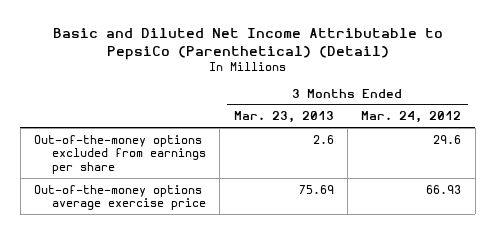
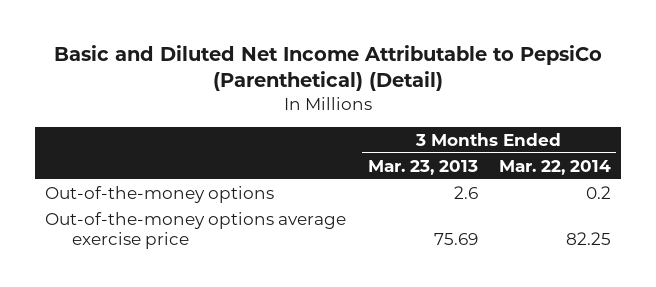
[361,111,462,124] Mar. 24, 2012 -> none
none -> [498,159,611,175] Mar. 22, 2014
[33,134,206,175] Out-of-the-money options excluded from earnings per share -> [45,185,275,203] Out-of-the-money options

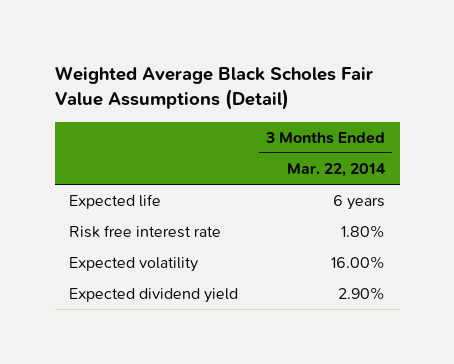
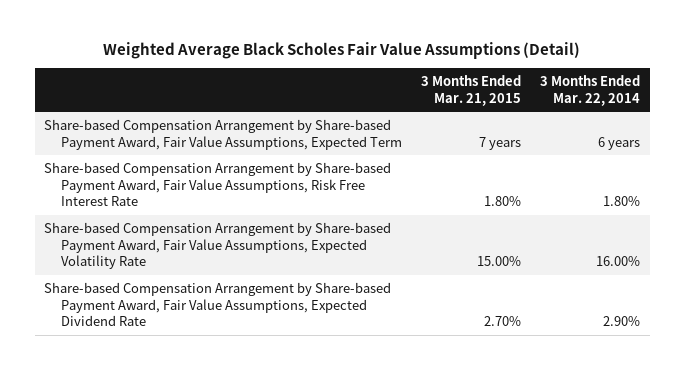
none -> [421,75,522,106] 3 Months Ended Mar. 21, 2015
[69,194,162,210] Expected life -> [44,119,403,150] Share-based Compensation Arrangement by Share-based Payment Award, Fair Value Assumptions, Expected Term
[69,225,222,239] Risk free interest rate -> [44,162,392,207] Share-based Compensation Arrangement by Share-based Payment Award, Fair Value Assumptions, Risk Free Interest Rate
[69,257,199,273] Expected volatility -> [44,222,392,270] Share-based Compensation Arrangement by Share-based Payment Award, Fair Value Assumptions, Expected Volatility Rate
[69,288,239,304] Expected dividend yield -> [44,282,392,327] Share-based Compensation Arrangement by Share-based Payment Award, Fair Value Assumptions, Expected Dividend Rate

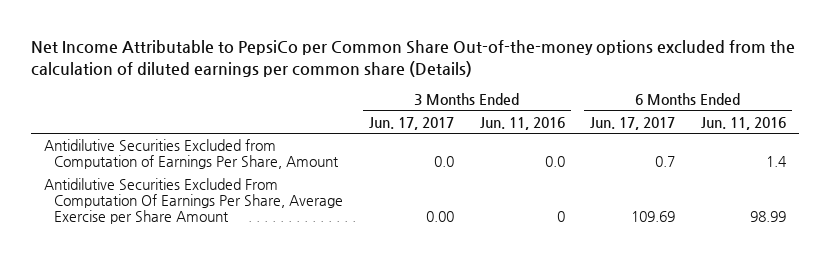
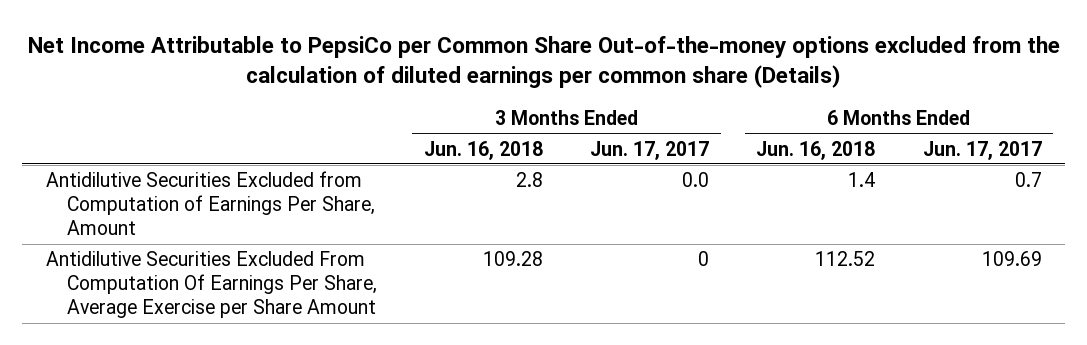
[479,116,565,130] Jun. 11, 2016 -> none
[700,116,786,130] Jun. 11, 2016 -> none
none -> [423,140,543,160] Jun. 16, 2018
none -> [756,140,876,160] Jun. 16, 2018
[425,211,454,223] 0.00 -> [698,251,710,267] 0

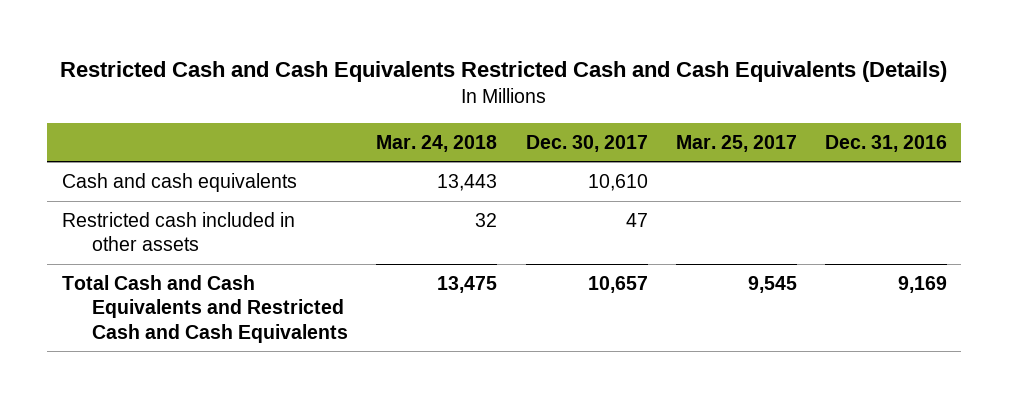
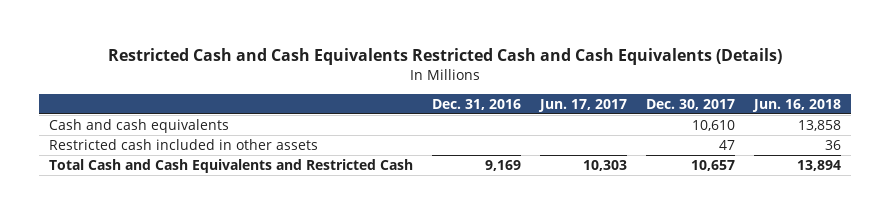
[376,134,498,152] Mar. 24, 2018 -> none
[675,134,797,152] Mar. 25, 2017 -> none
none -> [537,98,627,112] Jun. 17, 2017
none -> [752,98,842,112] Jun. 16, 2018
[61,274,348,343] Total Cash and Cash Equivalents and Restricted Cash and Cash Equivalents -> [48,158,413,173] Total Cash and Cash Equivalents and Restricted Cash

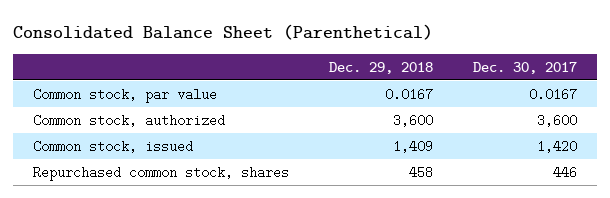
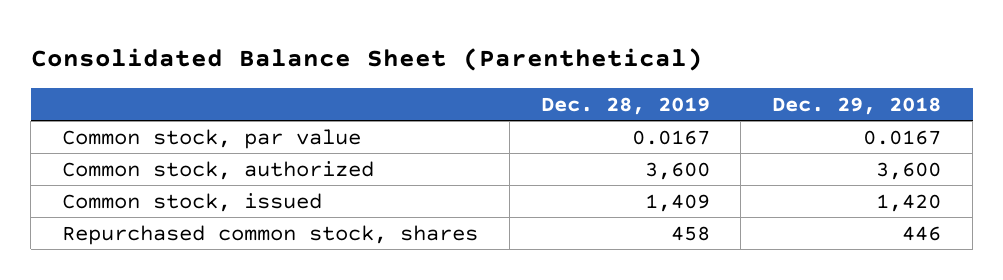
[473,61,578,74] Dec. 30, 2017 -> none
none -> [540,97,710,116] Dec. 28, 2019
[393,139,434,153] 1,409 -> [876,193,942,212] 1,420
[409,165,434,179] 458 -> [902,225,942,241] 446

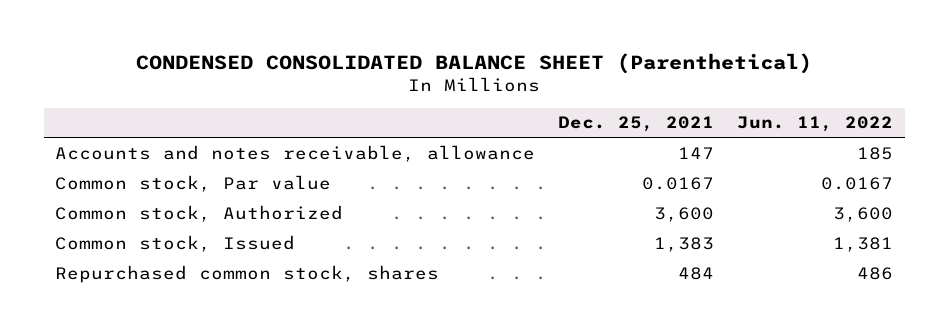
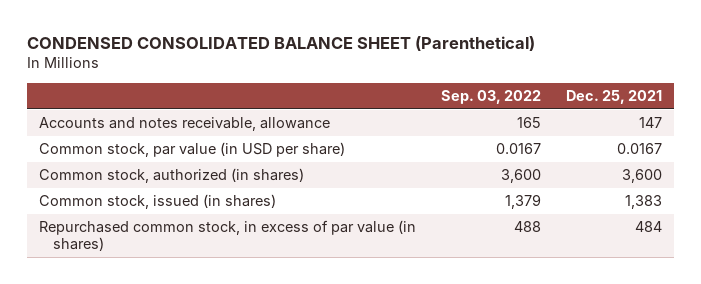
[737,116,894,133] Jun. 11, 2022 -> none
none -> [441,89,542,104] Sep. 03, 2022
[55,174,332,192] Common stock, Par value -> [39,142,346,158] Common stock, par value (in USD per share)
[55,204,344,222] Common stock, Authorized -> [39,168,305,184] Common stock, authorized (in shares)
[55,234,296,252] Common stock, Issued -> [39,194,277,210] Common stock, issued (in shares)
[55,264,440,283] Repurchased common stock, shares -> [39,220,417,251] Repurchased common stock, in excess of par value (in shares)

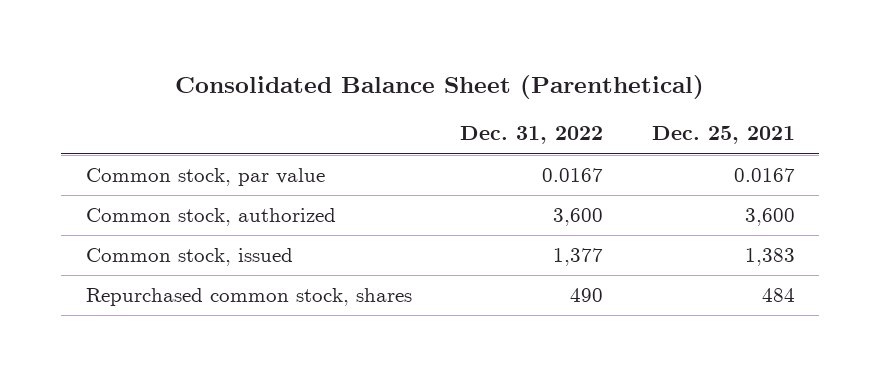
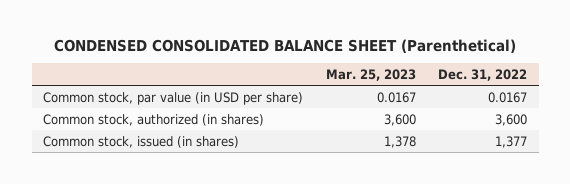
[175,74,705,99] Consolidated Balance Sheet (Parenthetical) -> [54,38,517,53] CONDENSED CONSOLIDATED BALANCE SHEET (Parenthetical)
[651,126,795,145] Dec. 25, 2021 -> none
none -> [325,68,416,81] Mar. 25, 2023
[85,288,412,307] Repurchased common stock, shares -> none
[85,168,325,187] Common stock, par value -> [42,91,303,105] Common stock, par value (in USD per share)
[85,208,336,227] Common stock, authorized -> [42,113,264,126] Common stock, authorized (in shares)
[85,248,293,267] Common stock, issued -> [42,135,239,148] Common stock, issued (in shares)

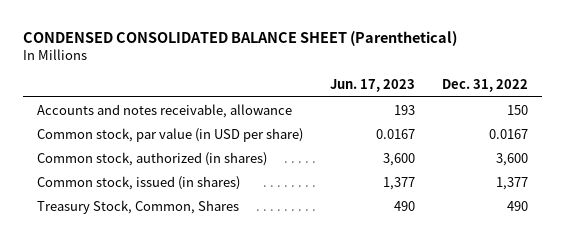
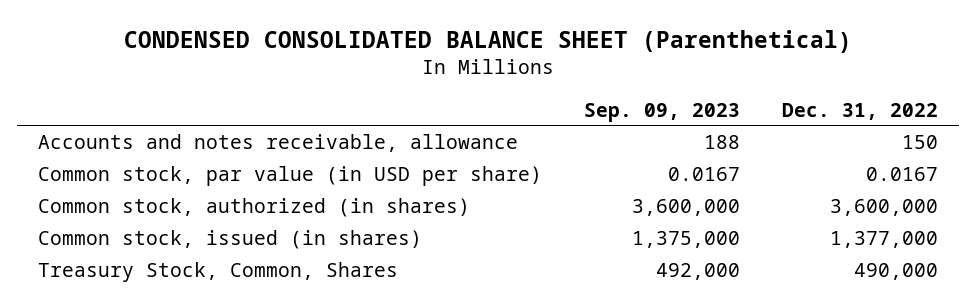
[329,79,415,93] Jun. 17, 2023 -> none
none -> [584,102,741,122] Sep. 09, 2023
[496,152,529,166] 3,600 -> [829,198,938,216] 3,600,000
[496,176,529,190] 1,377 -> [829,230,938,248] 1,377,000
[507,200,529,211] 490 -> [853,262,938,280] 490,000

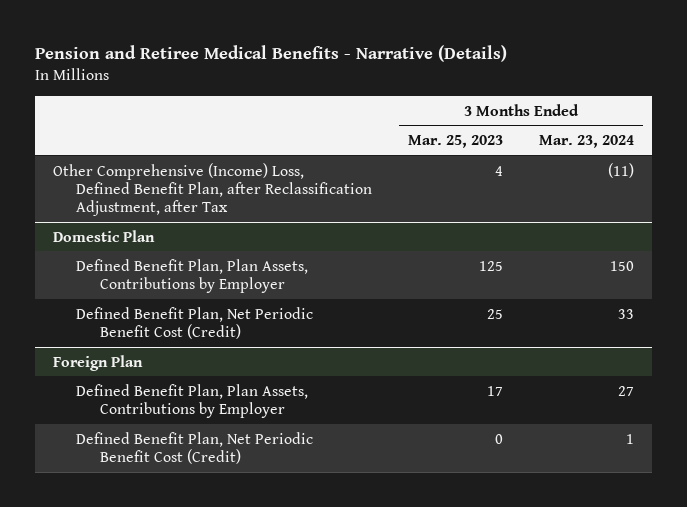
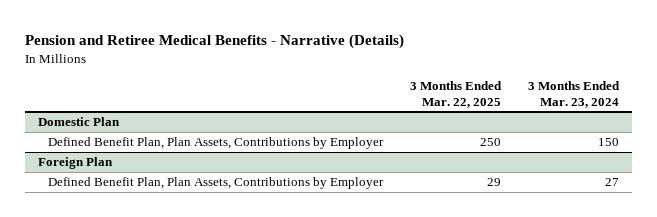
[408,134,504,148] Mar. 25, 2023 -> none
none -> [409,80,502,108] 3 Months Ended Mar. 22, 2025
[52,162,373,216] Other Comprehensive (Income) Loss, Defined Benefit Plan, after Reclassification Adjustment, after Tax -> none
[76,306,314,339] Defined Benefit Plan, Net Periodic Benefit Cost (Credit) -> none
[76,431,314,464] Defined Benefit Plan, Net Periodic Benefit Cost (Credit) -> none

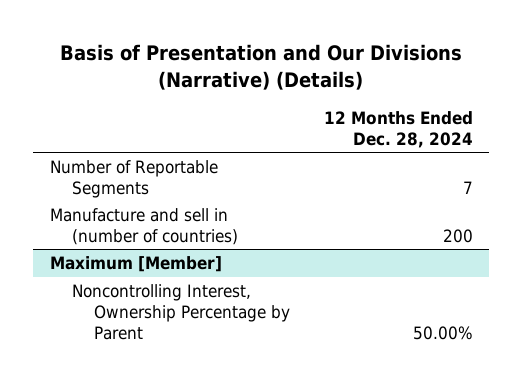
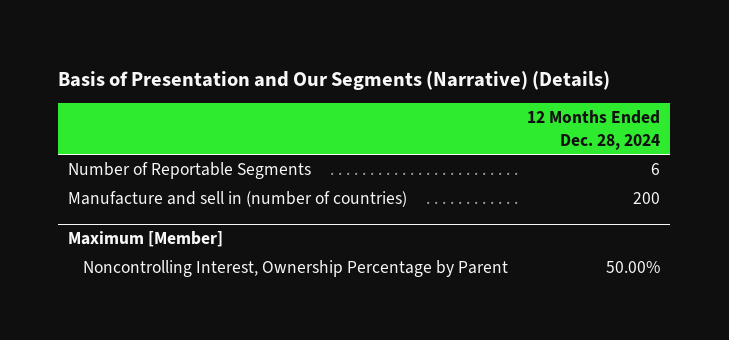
[60,44,463,90] Basis of Presentation and Our Divisions (Narrative) (Details) -> [58,70,611,90] Basis of Presentation and Our Segments (Narrative) (Details)
[462,180,473,194] 7 -> [651,163,661,176] 6

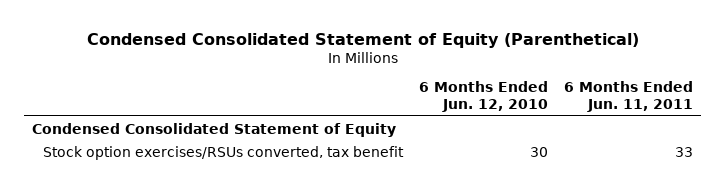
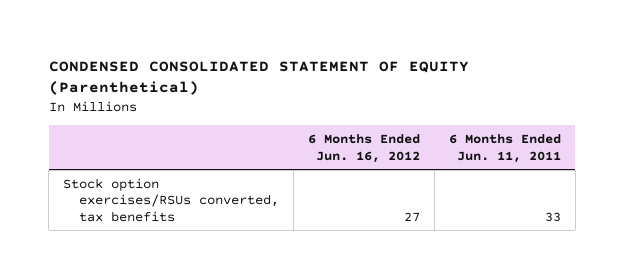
[86,32,639,48] Condensed Consolidated Statement of Equity (Parenthetical) -> [48,60,469,96] CONDENSED CONSOLIDATED STATEMENT OF EQUITY (Parenthetical)
[419,81,549,113] 6 Months Ended Jun. 12, 2010 -> none
none -> [307,134,420,163] 6 Months Ended Jun. 16, 2012
[32,122,397,137] Condensed Consolidated Statement of Equity -> none
[42,145,404,160] Stock option exercises/RSUs converted, tax benefit -> [63,177,279,223] Stock option exercises/RSUs converted, tax benefits

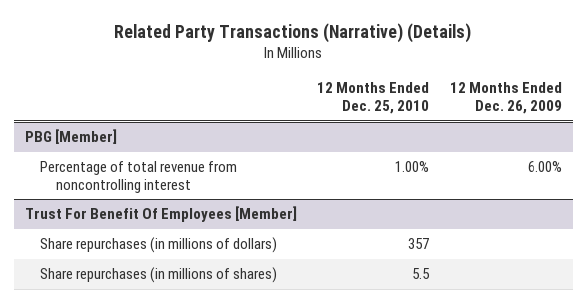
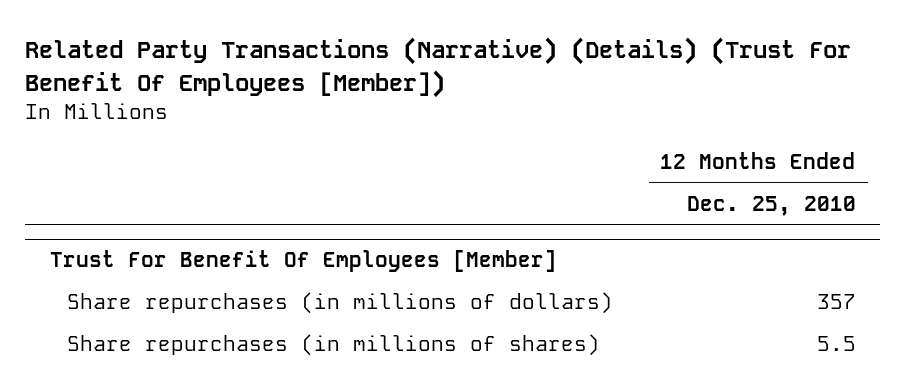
[114,22,472,43] Related Party Transactions (Narrative) (Details) -> [25,37,852,98] Related Party Transactions (Narrative) (Details) (Trust For Benefit Of Employees [Member])
[450,82,563,115] 12 Months Ended Dec. 26, 2009 -> none
[24,129,117,145] PBG [Member] -> none
[40,161,238,193] Percentage of total revenue from noncontrolling interest -> none

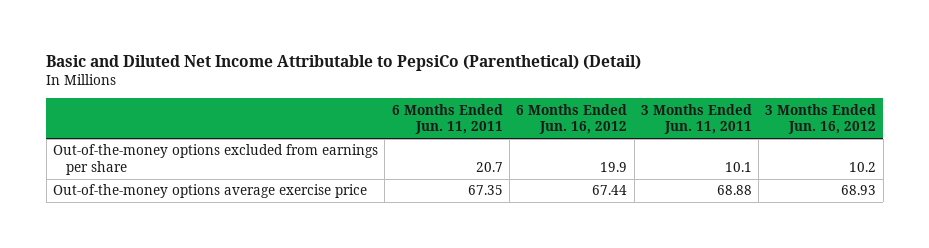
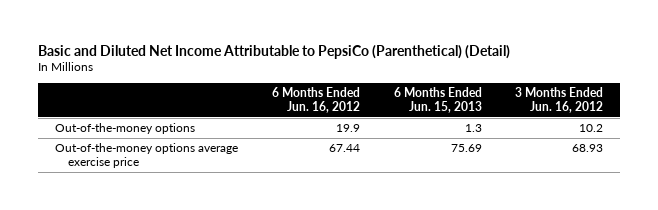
[391,103,503,135] 6 Months Ended Jun. 11, 2011 -> none
[640,103,752,135] 3 Months Ended Jun. 11, 2011 -> none
none -> [393,87,482,113] 6 Months Ended Jun. 15, 2013
[53,144,379,175] Out-of-the-money options excluded from earnings per share -> [54,123,195,135] Out-of-the-money options

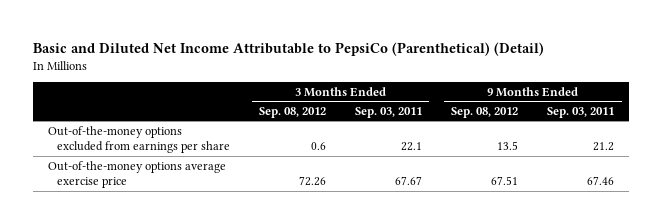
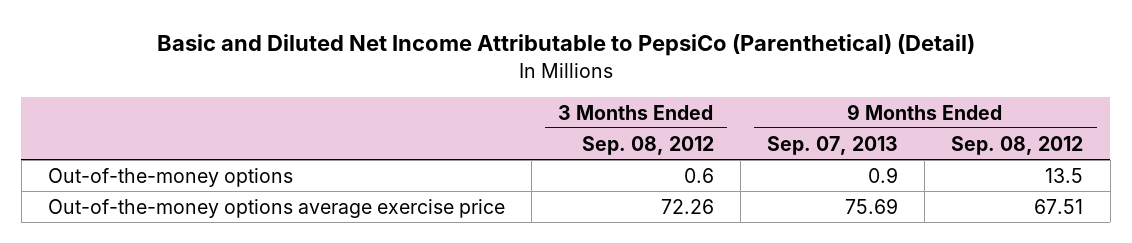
[355,106,423,118] Sep. 03, 2011 -> none
[547,106,615,118] Sep. 03, 2011 -> none
none -> [766,135,898,155] Sep. 07, 2013
[47,125,230,154] Out-of-the-money options excluded from earnings per share -> [48,167,294,187] Out-of-the-money options

